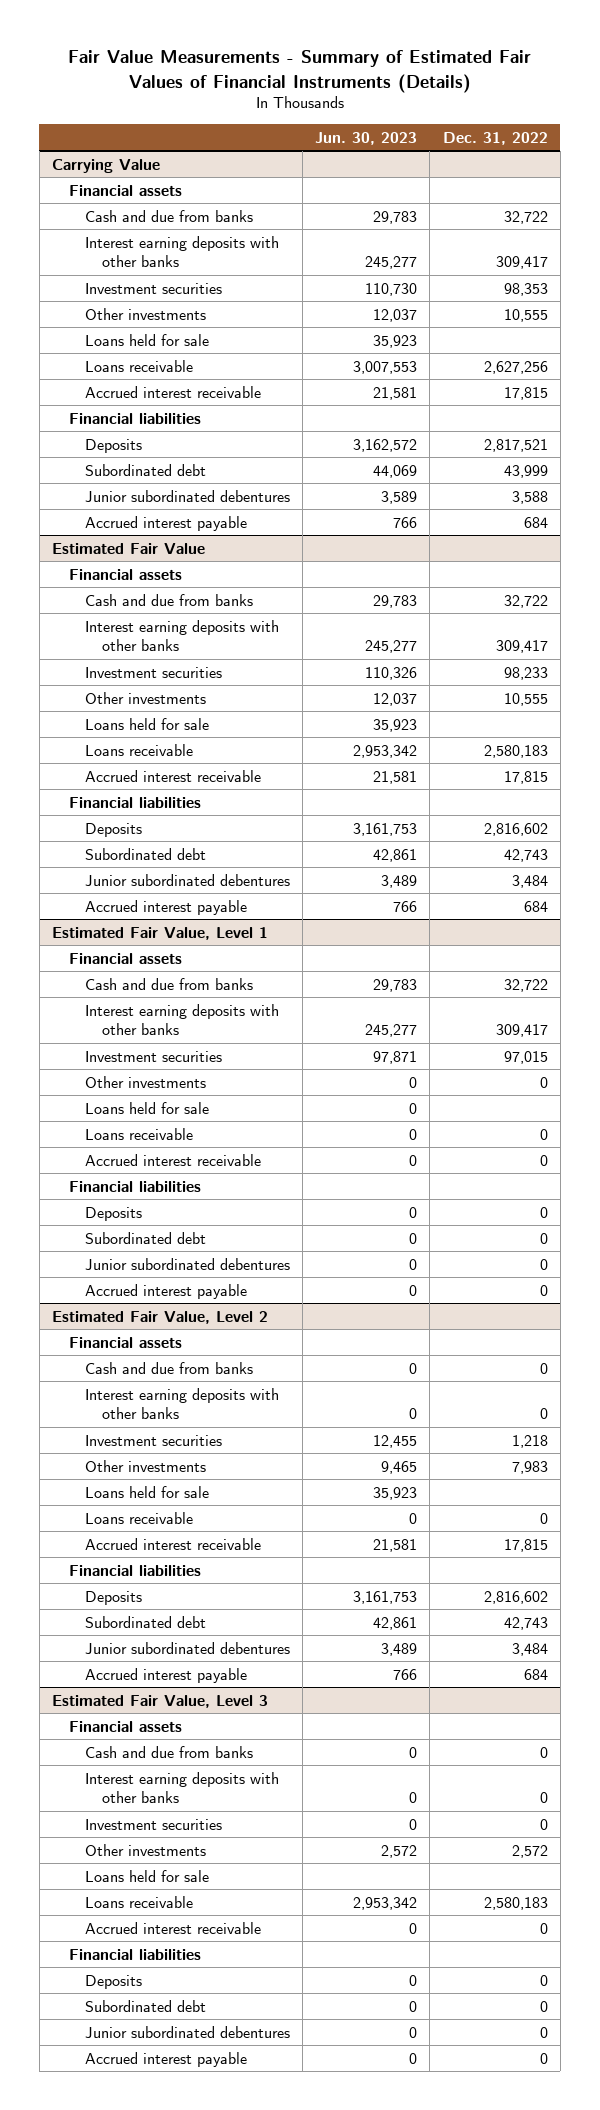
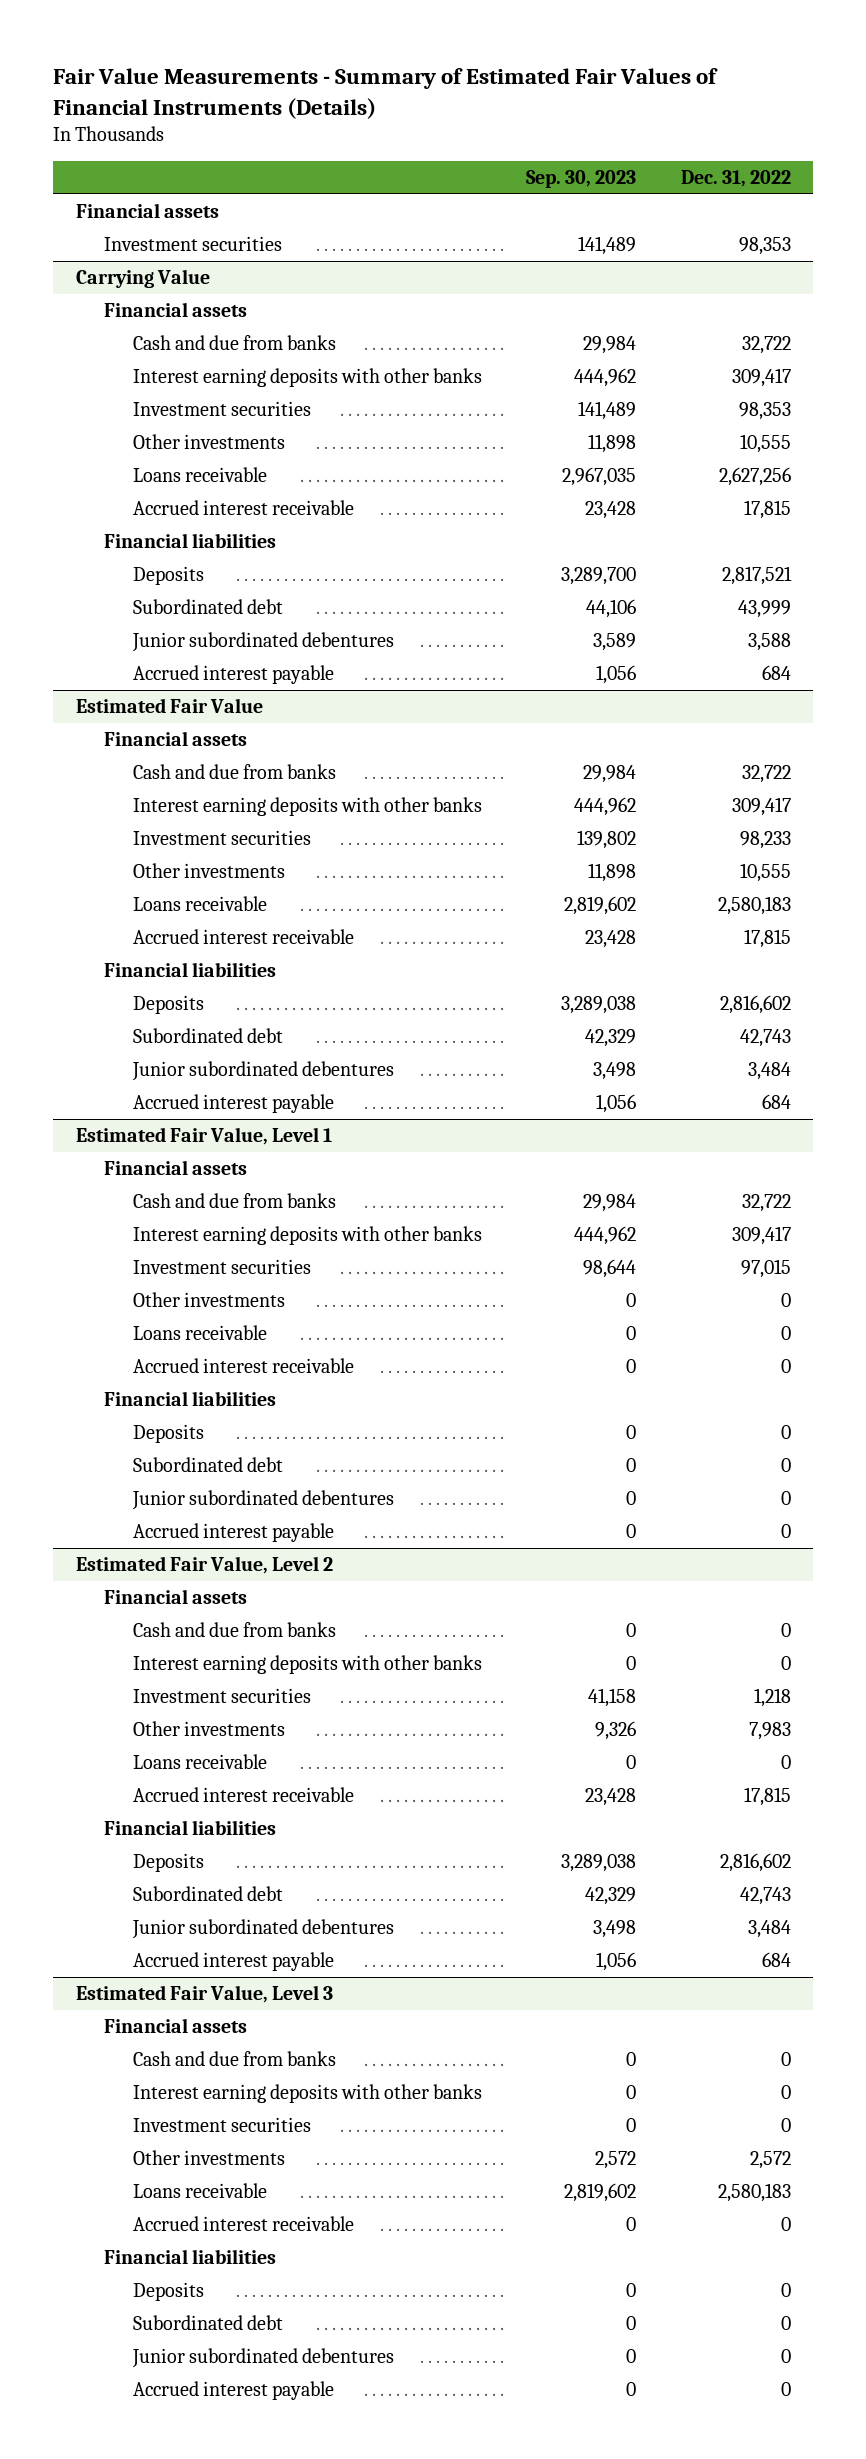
[315,131,418,145] Jun. 30, 2023 -> none
none -> [526,169,637,188] Sep. 30, 2023
none -> [75,203,219,219] Financial assets
none -> [104,236,283,252] Investment securities
[85,333,210,346] Loans held for sale -> none
[85,717,210,730] Loans held for sale -> none
[85,1101,210,1114] Loans held for sale -> none
[85,1485,210,1498] Loans held for sale -> none
[85,1869,210,1882] Loans held for sale -> none

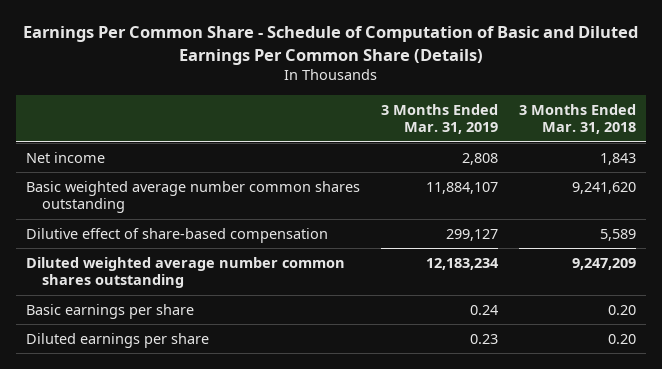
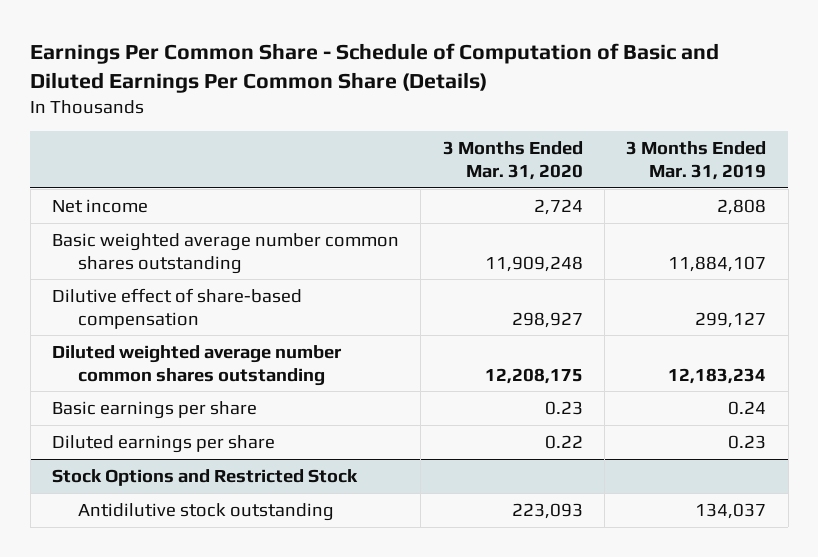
[518,103,636,135] 3 Months Ended Mar. 31, 2018 -> none
none -> [442,140,583,180] 3 Months Ended Mar. 31, 2020
none -> [51,468,358,486] Stock Options and Restricted Stock
none -> [78,502,335,521] Antidilutive stock outstanding

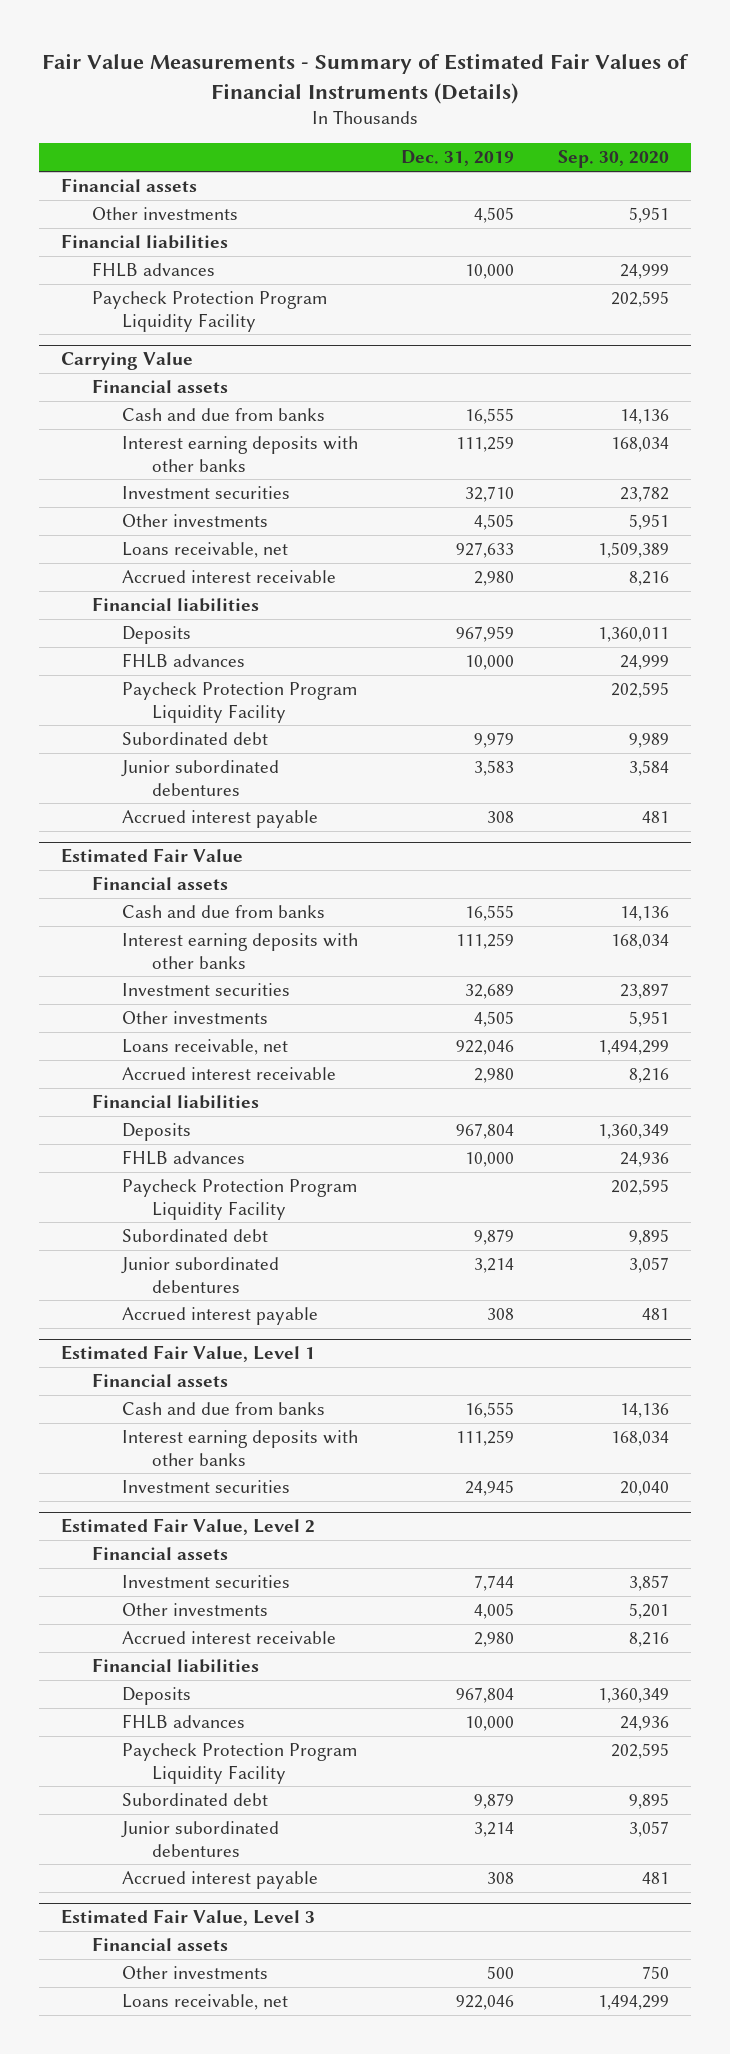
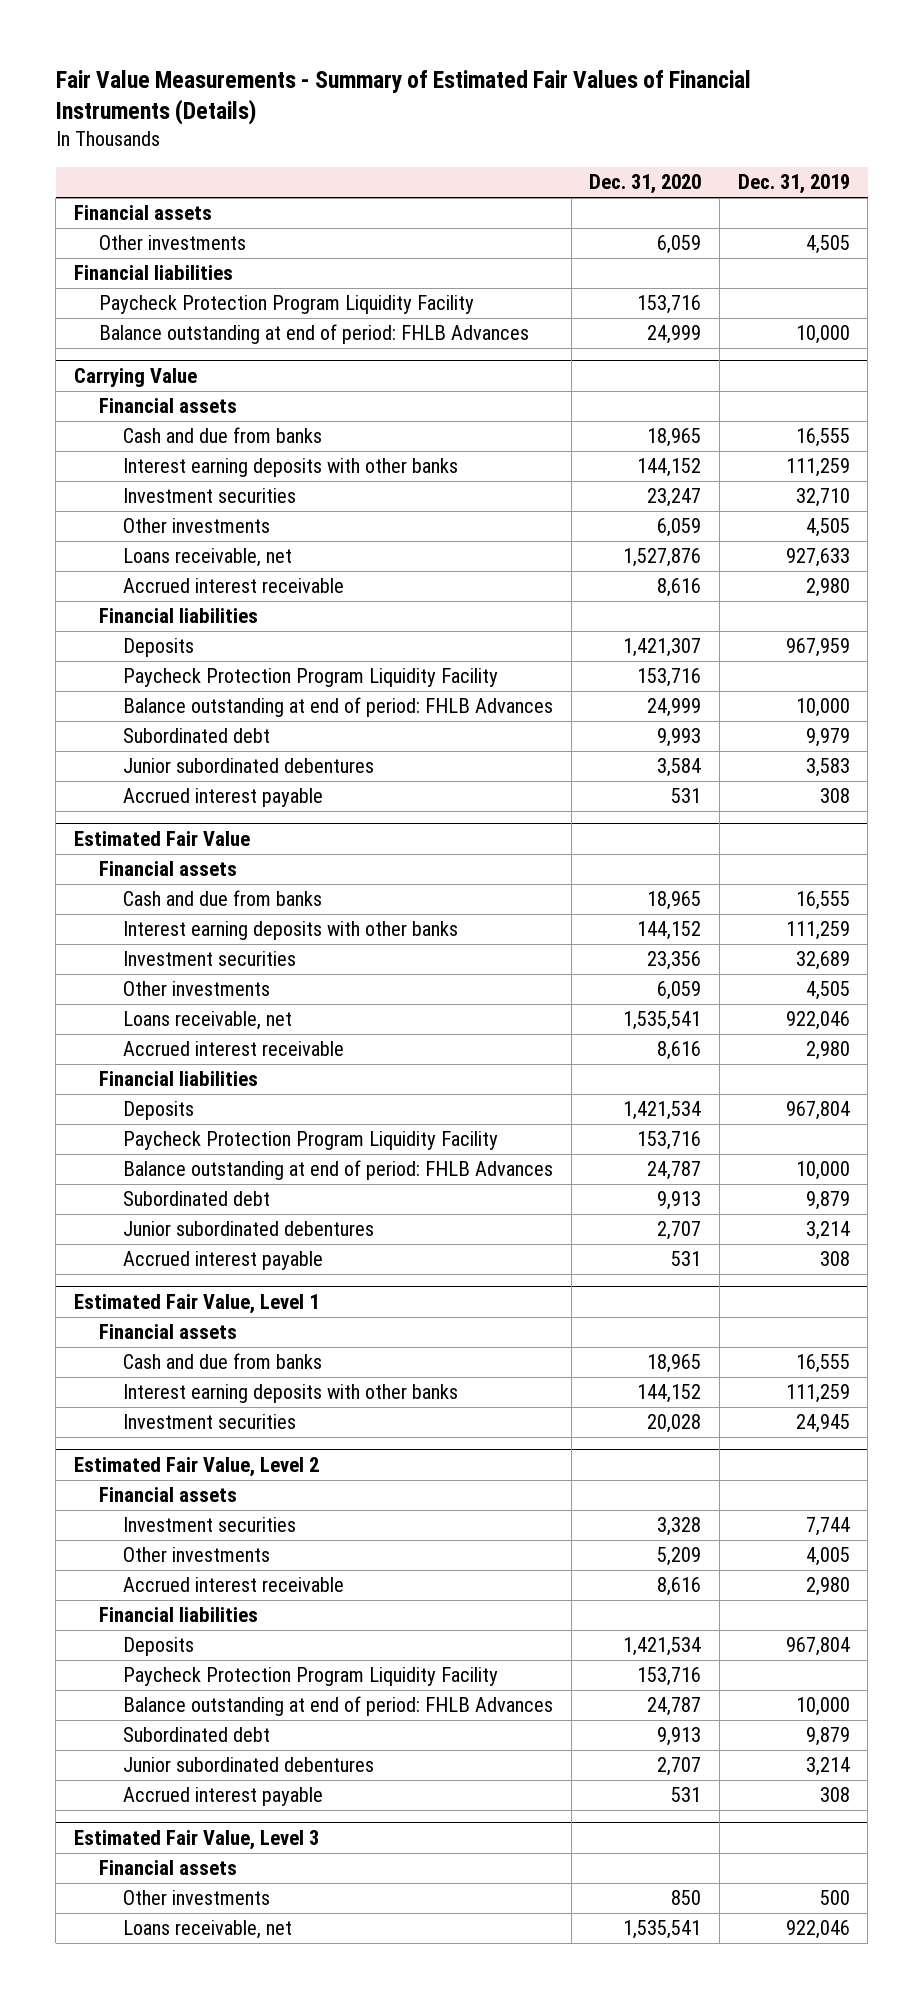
[558,150,670,169] Sep. 30, 2020 -> none
none -> [589,174,702,195] Dec. 31, 2020
[91,262,215,278] FHLB advances -> none
none -> [98,324,529,345] Balance outstanding at end of period: FHLB Advances
[121,653,245,669] FHLB advances -> none
none -> [122,697,553,718] Balance outstanding at end of period: FHLB Advances
[121,1150,245,1166] FHLB advances -> none
none -> [122,1160,553,1181] Balance outstanding at end of period: FHLB Advances
[121,1714,245,1730] FHLB advances -> none
none -> [122,1696,553,1717] Balance outstanding at end of period: FHLB Advances

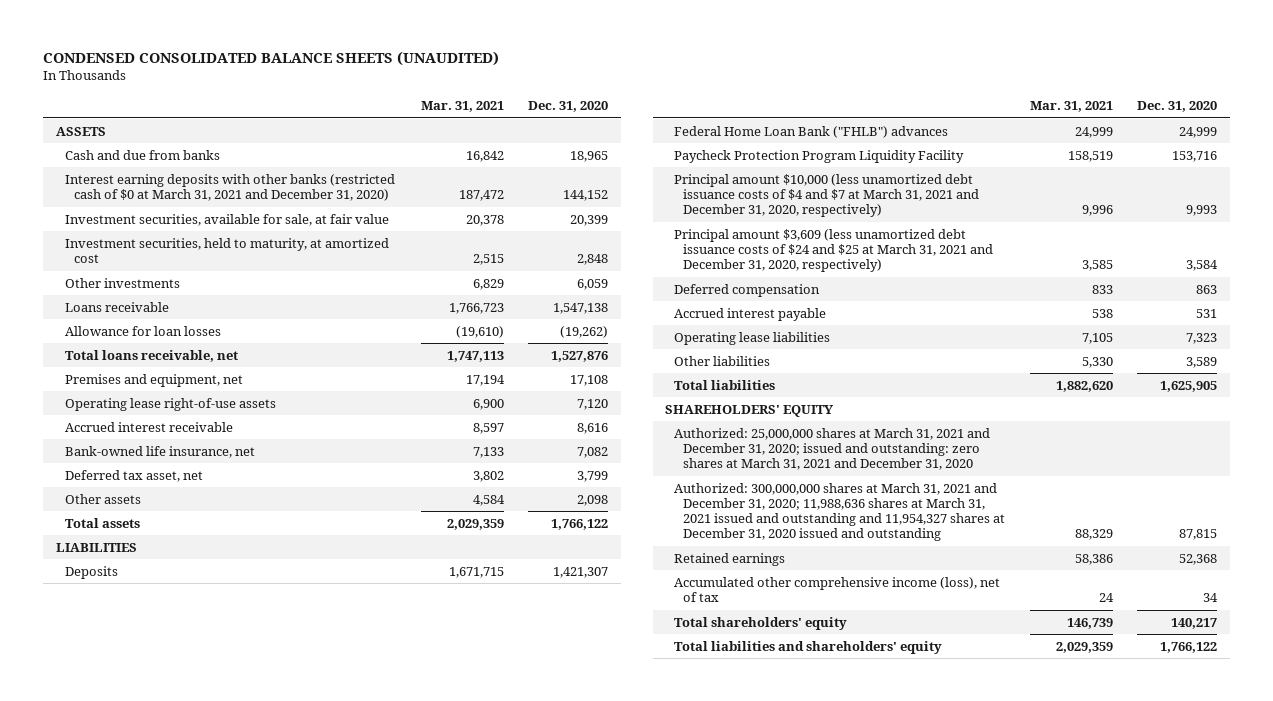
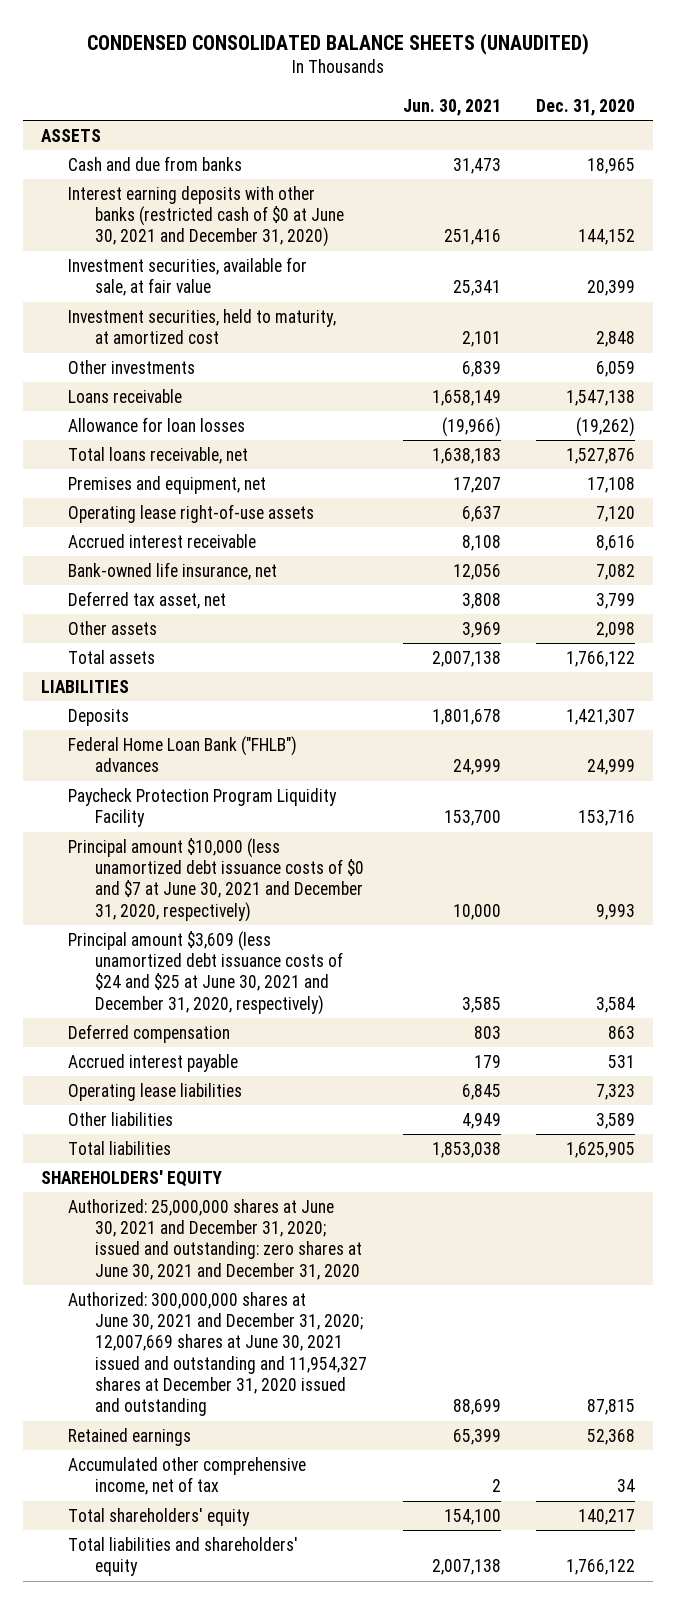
[420,100,504,112] Mar. 31, 2021 -> none
none -> [402,98,501,116] Jun. 30, 2021
[64,173,395,201] Interest earning deposits with other banks (restricted cash of $0 at March 31, 2021 and December 31, 2020) -> [67,185,345,248] Interest earning deposits with other banks (restricted cash of $0 at June 30, 2021 and December 31, 2020)
[674,173,980,218] Principal amount $10,000 (less unamortized debt issuance costs of $4 and $7 at March 31, 2021 and December 31, 2020, respectively) -> [67,837,365,922] Principal amount $10,000 (less unamortized debt issuance costs of $0 and $7 at June 30, 2021 and December 31, 2020, respectively)
[674,228,994,273] Principal amount $3,609 (less unamortized debt issuance costs of $24 and $25 at March 31, 2021 and December 31, 2020, respectively) -> [67,930,344,1015] Principal amount $3,609 (less unamortized debt issuance costs of $24 and $25 at June 30, 2021 and December 31, 2020, respectively)
[674,427,991,471] Authorized: 25,000,000 shares at March 31, 2021 and December 31, 2020; issued and outstanding: zero shares at March 31, 2021 and December 31, 2020 -> [67,1198,363,1280] Authorized: 25,000,000 shares at June 30, 2021 and December 31, 2020; issued and outstanding: zero shares at June 30, 2021 and December 31, 2020
[674,482,1006,542] Authorized: 300,000,000 shares at March 31, 2021 and December 31, 2020; 11,988,636 shares at March 31, 2021 issued and outstanding and 11,954,327 shares at December 31, 2020 issued and outstanding -> [67,1291,368,1417] Authorized: 300,000,000 shares at June 30, 2021 and December 31, 2020; 12,007,669 shares at June 30, 2021 issued and outstanding and 11,954,327 shares at December 31, 2020 issued and outstanding
[674,576,1001,602] Accumulated other comprehensive income (loss), net of tax -> [67,1456,306,1496] Accumulated other comprehensive income, net of tax

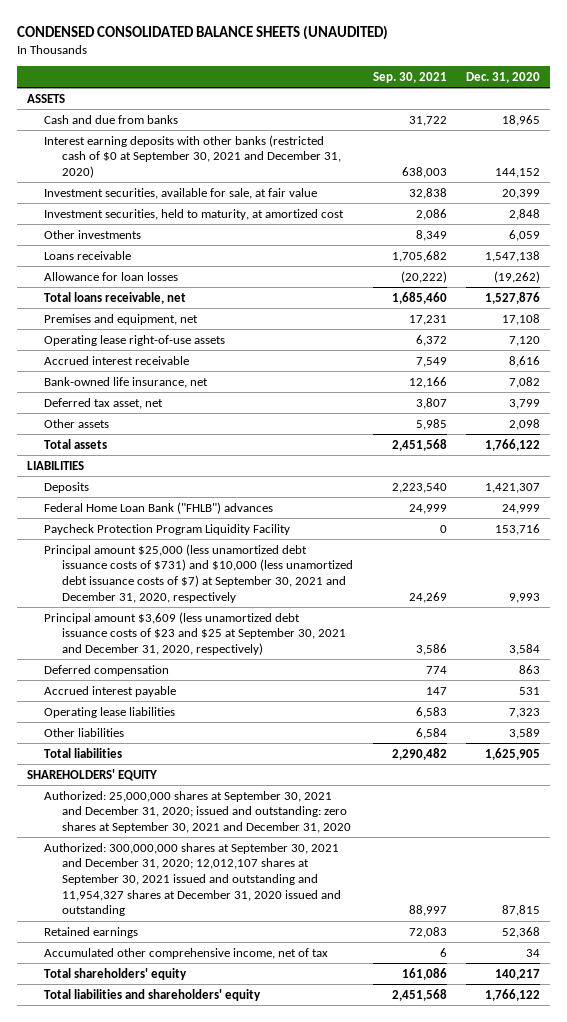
[402,98,501,116] Jun. 30, 2021 -> none
none -> [372,71,447,83] Sep. 30, 2021
[67,185,345,248] Interest earning deposits with other banks (restricted cash of $0 at June 30, 2021 and December 31, 2020) -> [44,134,342,178] Interest earning deposits with other banks (restricted cash of $0 at September 30, 2021 and December 31, 2020)
[67,837,365,922] Principal amount $10,000 (less unamortized debt issuance costs of $0 and $7 at June 30, 2021 and December 31, 2020, respectively) -> [44,543,354,603] Principal amount $25,000 (less unamortized debt issuance costs of $731) and $10,000 (less unamortized debt issuance costs of $7) at September 30, 2021 and December 31, 2020, respectively
[67,930,344,1015] Principal amount $3,609 (less unamortized debt issuance costs of $24 and $25 at June 30, 2021 and December 31, 2020, respectively) -> [44,611,347,655] Principal amount $3,609 (less unamortized debt issuance costs of $23 and $25 at September 30, 2021 and December 31, 2020, respectively)
[67,1198,363,1280] Authorized: 25,000,000 shares at June 30, 2021 and December 31, 2020; issued and outstanding: zero shares at June 30, 2021 and December 31, 2020 -> [44,790,352,833] Authorized: 25,000,000 shares at September 30, 2021 and December 31, 2020; issued and outstanding: zero shares at September 30, 2021 and December 31, 2020
[67,1291,368,1417] Authorized: 300,000,000 shares at June 30, 2021 and December 31, 2020; 12,007,669 shares at June 30, 2021 issued and outstanding and 11,954,327 shares at December 31, 2020 issued and outstanding -> [44,842,342,917] Authorized: 300,000,000 shares at September 30, 2021 and December 31, 2020; 12,012,107 shares at September 30, 2021 issued and outstanding and 11,954,327 shares at December 31, 2020 issued and outstanding

